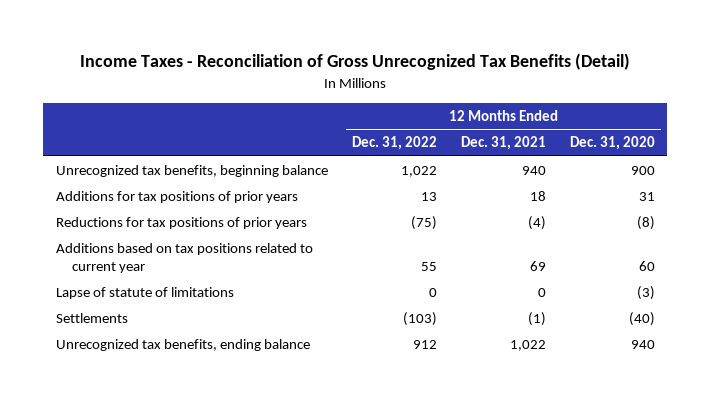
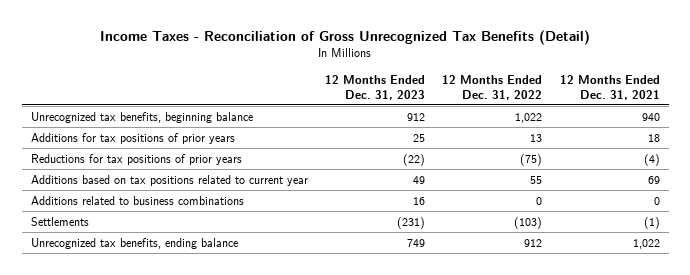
[570,136,656,151] Dec. 31, 2020 -> none
none -> [324,75,425,100] 12 Months Ended Dec. 31, 2023
[55,287,234,300] Lapse of statute of limitations -> none
none -> [30,195,244,205] Additions related to business combinations

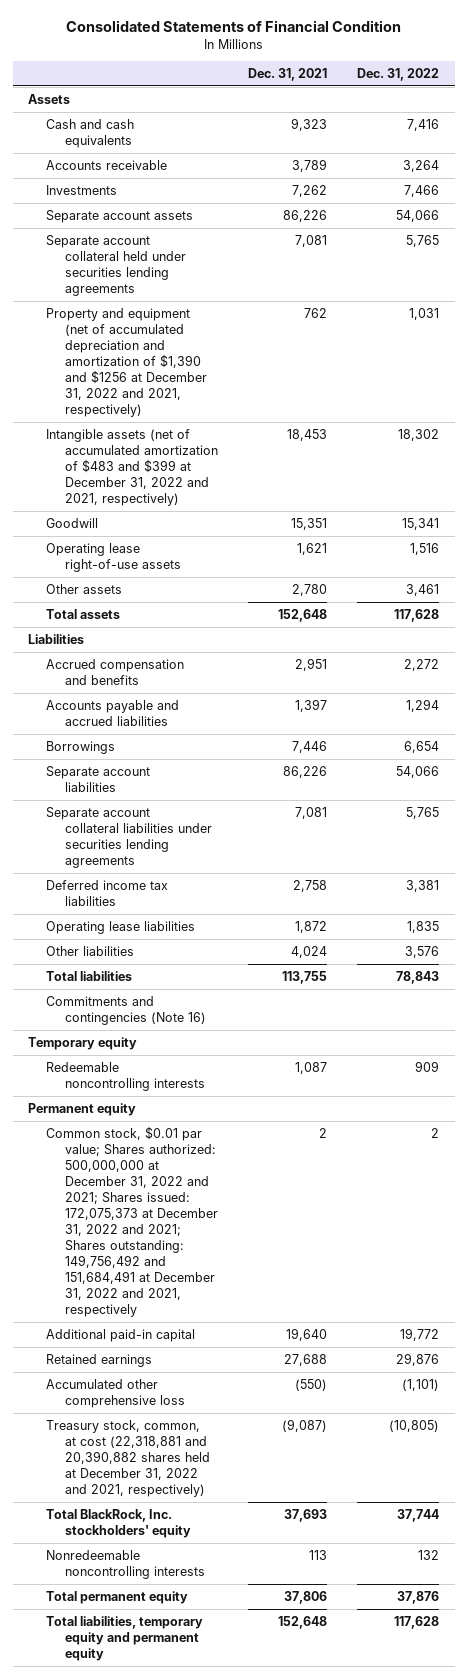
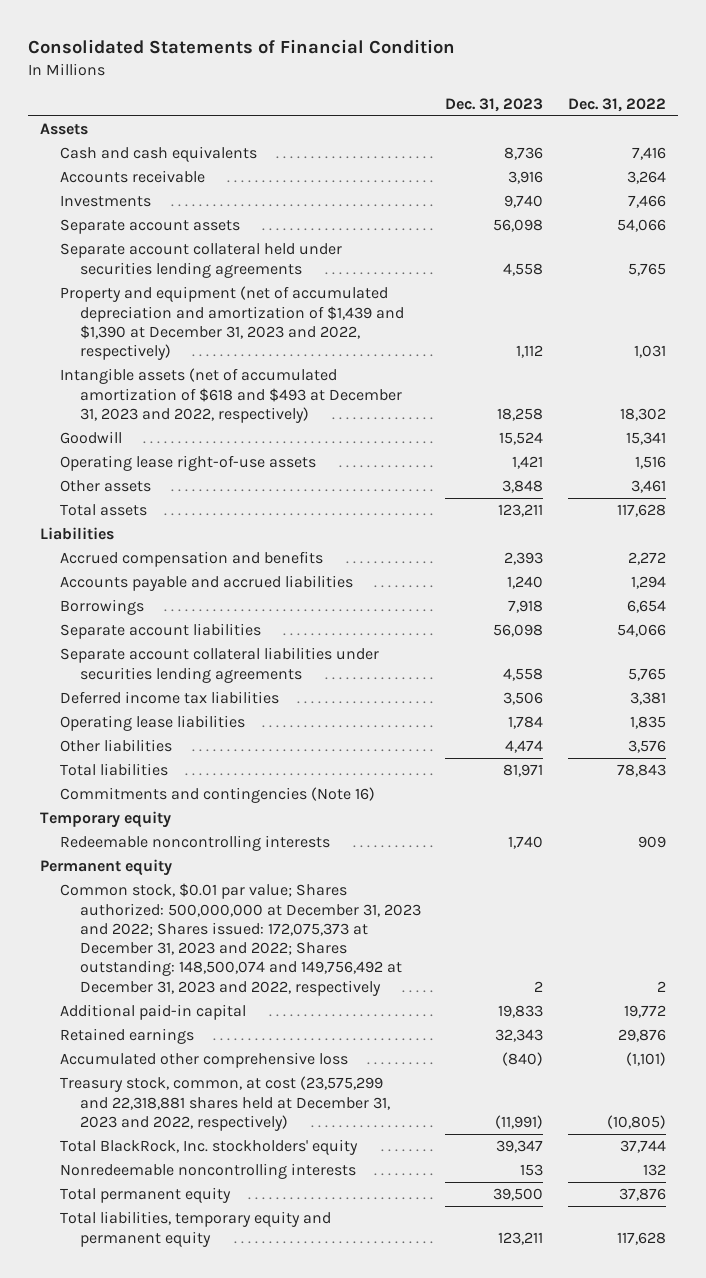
[247,68,327,82] Dec. 31, 2021 -> none
none -> [445,97,544,112] Dec. 31, 2023
[46,307,207,417] Property and equipment (net of accumulated depreciation and amortization of $1,390 and $1256 at December 31, 2022 and 2021, respectively) -> [60,286,405,361] Property and equipment (net of accumulated depreciation and amortization of $1,439 and $1,390 at December 31, 2023 and 2022, respectively)
[46,428,218,506] Intangible assets (net of accumulated amortization of $483 and $399 at December 31, 2022 and 2021, respectively) -> [60,368,403,423] Intangible assets (net of accumulated amortization of $618 and $493 at December 31, 2023 and 2022, respectively)
[46,1125,218,1317] Common stock, $0.01 par value; Shares authorized: 500,000,000 at December 31, 2022 and 2021; Shares issued: 172,075,373 at December 31, 2022 and 2021; Shares outstanding: 149,756,492 and 151,684,491 at December 31, 2022 and 2021, respectively -> [60,883,422,996] Common stock, $0.01 par value; Shares authorized: 500,000,000 at December 31, 2023 and 2022; Shares issued: 172,075,373 at December 31, 2023 and 2022; Shares outstanding: 148,500,074 and 149,756,492 at December 31, 2023 and 2022, respectively
[46,1419,210,1497] Treasury stock, common, at cost (22,318,881 and 20,390,882 shares held at December 31, 2022 and 2021, respectively) -> [60,1076,391,1131] Treasury stock, common, at cost (23,575,299 and 22,318,881 shares held at December 31, 2023 and 2022, respectively)

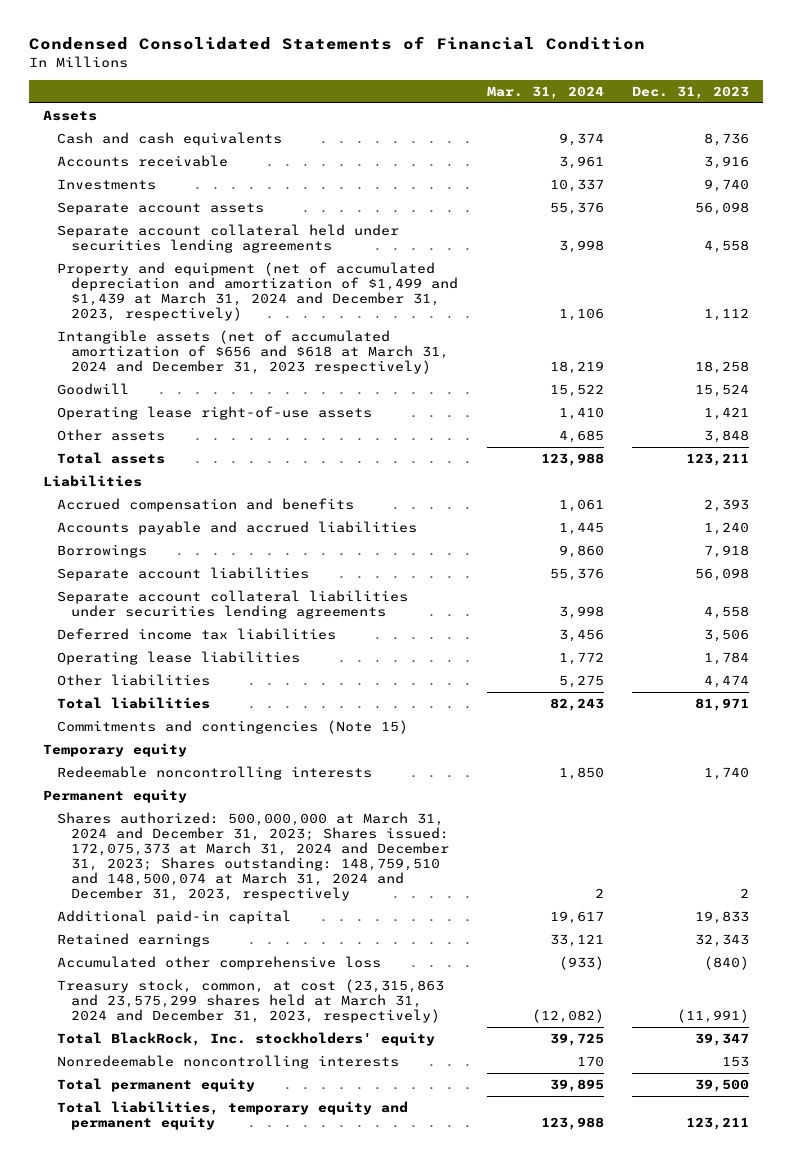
[28,39,456,55] Consolidated Statements of Financial Condition -> [29,36,646,51] Condensed Consolidated Statements of Financial Condition
[567,97,666,112] Dec. 31, 2022 -> none
none -> [486,85,604,99] Mar. 31, 2024
[60,286,405,361] Property and equipment (net of accumulated depreciation and amortization of $1,439 and $1,390 at December 31, 2023 and 2022, respectively) -> [57,261,459,321] Property and equipment (net of accumulated depreciation and amortization of $1,499 and $1,439 at March 31, 2024 and December 31, 2023, respectively)
[60,368,403,423] Intangible assets (net of accumulated amortization of $618 and $493 at December 31, 2023 and 2022, respectively) -> [57,329,450,374] Intangible assets (net of accumulated amortization of $656 and $618 at March 31, 2024 and December 31, 2023 respectively)
[60,787,376,804] Commitments and contingencies (Note 16) -> [57,719,409,734] Commitments and contingencies (Note 15)
[60,883,422,996] Common stock, $0.01 par value; Shares authorized: 500,000,000 at December 31, 2023 and 2022; Shares issued: 172,075,373 at December 31, 2023 and 2022; Shares outstanding: 148,500,074 and 149,756,492 at December 31, 2023 and 2022, respectively -> [57,811,450,901] Shares authorized: 500,000,000 at March 31, 2024 and December 31, 2023; Shares issued: 172,075,373 at March 31, 2024 and December 31, 2023; Shares outstanding: 148,759,510 and 148,500,074 at March 31, 2024 and December 31, 2023, respectively
[60,1076,391,1131] Treasury stock, common, at cost (23,575,299 and 22,318,881 shares held at December 31, 2023 and 2022, respectively) -> [57,978,445,1023] Treasury stock, common, at cost (23,315,863 and 23,575,299 shares held at March 31, 2024 and December 31, 2023, respectively)

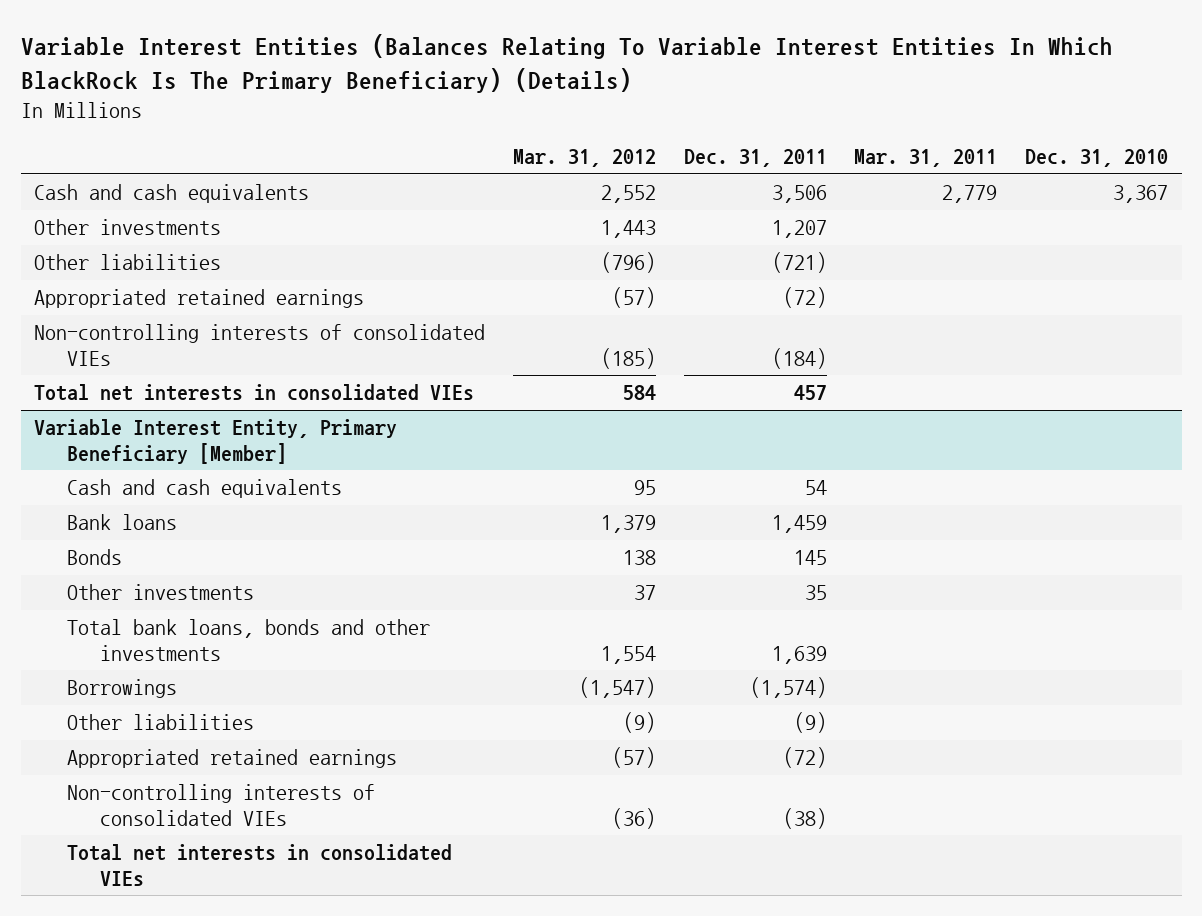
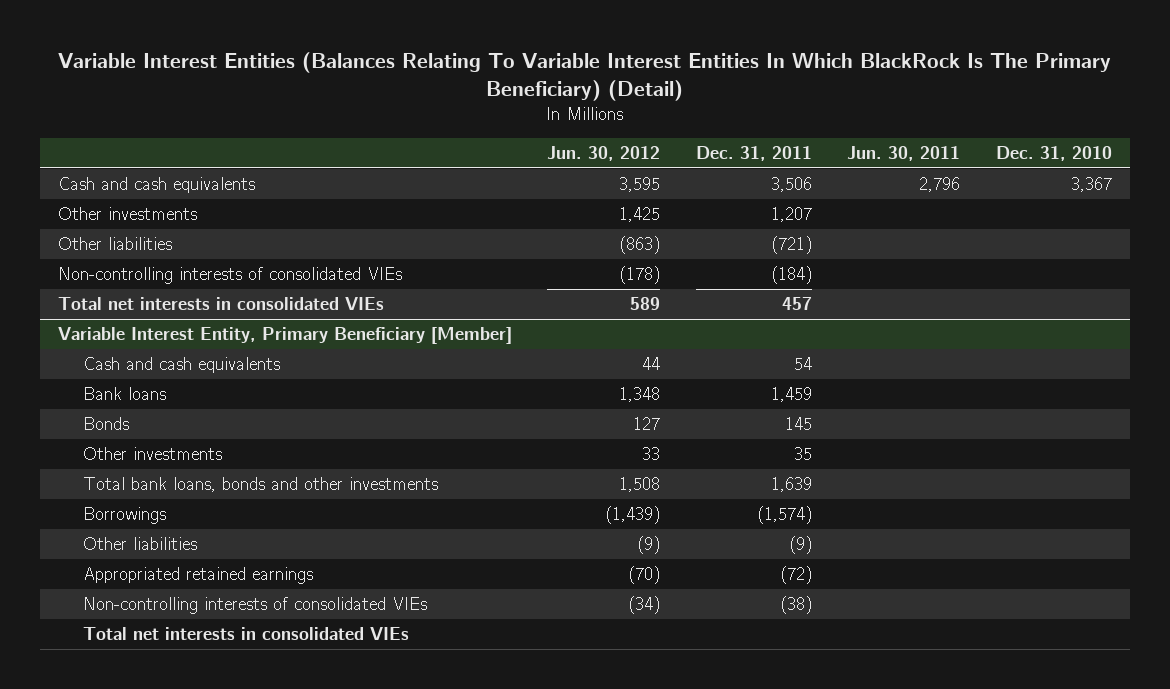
[20,34,1113,94] Variable Interest Entities (Balances Relating To Variable Interest Entities In Which BlackRock Is The Primary Beneficiary) (Details) -> [57,51,1111,101] Variable Interest Entities (Balances Relating To Variable Interest Entities In Which BlackRock Is The Primary Beneficiary) (Detail)
[513,149,657,168] Mar. 31, 2012 -> none
[854,149,998,168] Mar. 31, 2011 -> none
none -> [547,146,661,162] Jun. 30, 2012
none -> [847,146,961,162] Jun. 30, 2011
[34,289,365,309] Appropriated retained earnings -> none

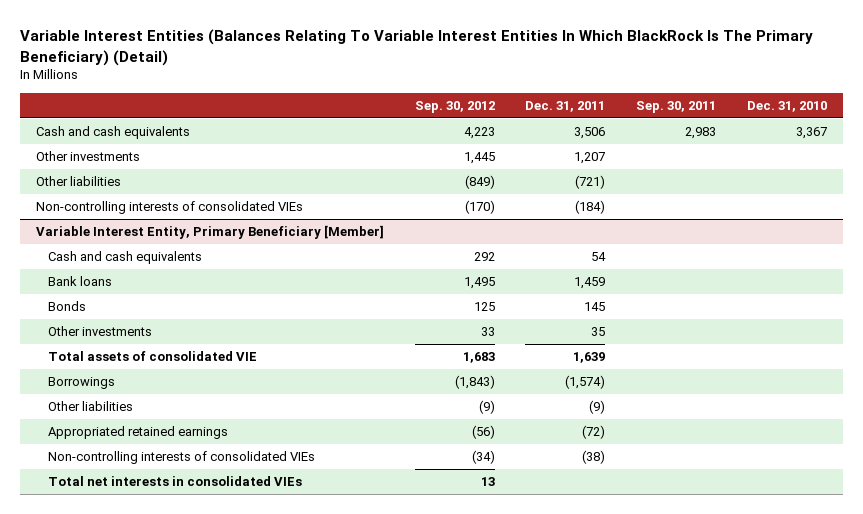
[547,146,661,162] Jun. 30, 2012 -> none
[847,146,961,162] Jun. 30, 2011 -> none
none -> [414,100,495,113] Sep. 30, 2012
none -> [636,100,717,113] Sep. 30, 2011
[57,297,384,311] Total net interests in consolidated VIEs -> none
[82,477,438,493] Total bank loans, bonds and other investments -> [48,351,258,362] Total assets of consolidated VIE

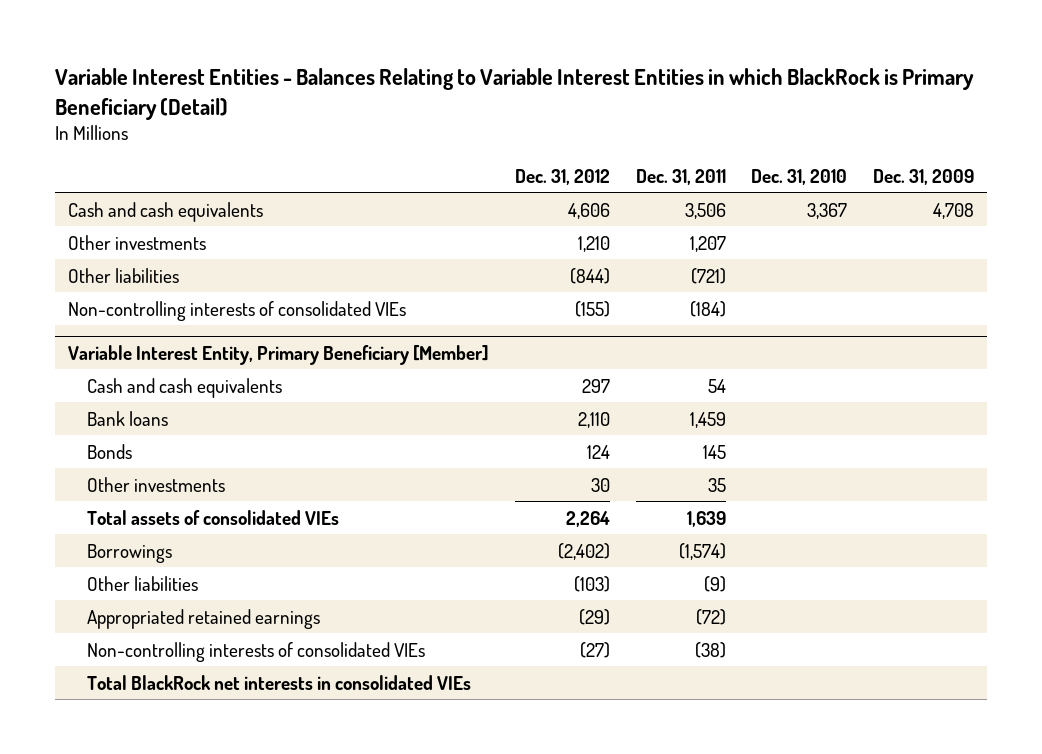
[20,28,814,66] Variable Interest Entities (Balances Relating To Variable Interest Entities In Which BlackRock Is The Primary Beneficiary) (Detail) -> [55,67,975,120] Variable Interest Entities - Balances Relating to Variable Interest Entities in which BlackRock is Primary Beneficiary (Detail)
[414,100,495,113] Sep. 30, 2012 -> none
[636,100,717,113] Sep. 30, 2011 -> none
none -> [514,168,610,185] Dec. 31, 2012
none -> [872,168,974,185] Dec. 31, 2009
[48,351,258,362] Total assets of consolidated VIE -> [86,509,339,525] Total assets of consolidated VIEs
[48,476,303,487] Total net interests in consolidated VIEs -> [86,674,471,690] Total BlackRock net interests in consolidated VIEs

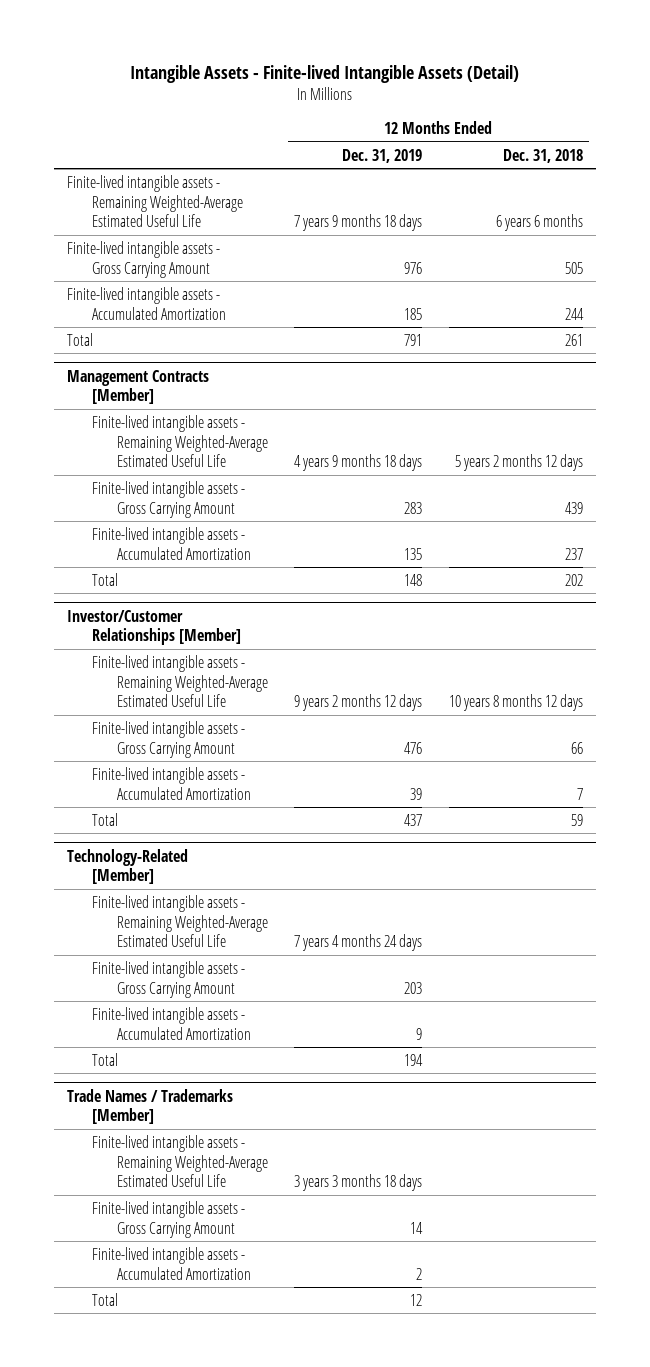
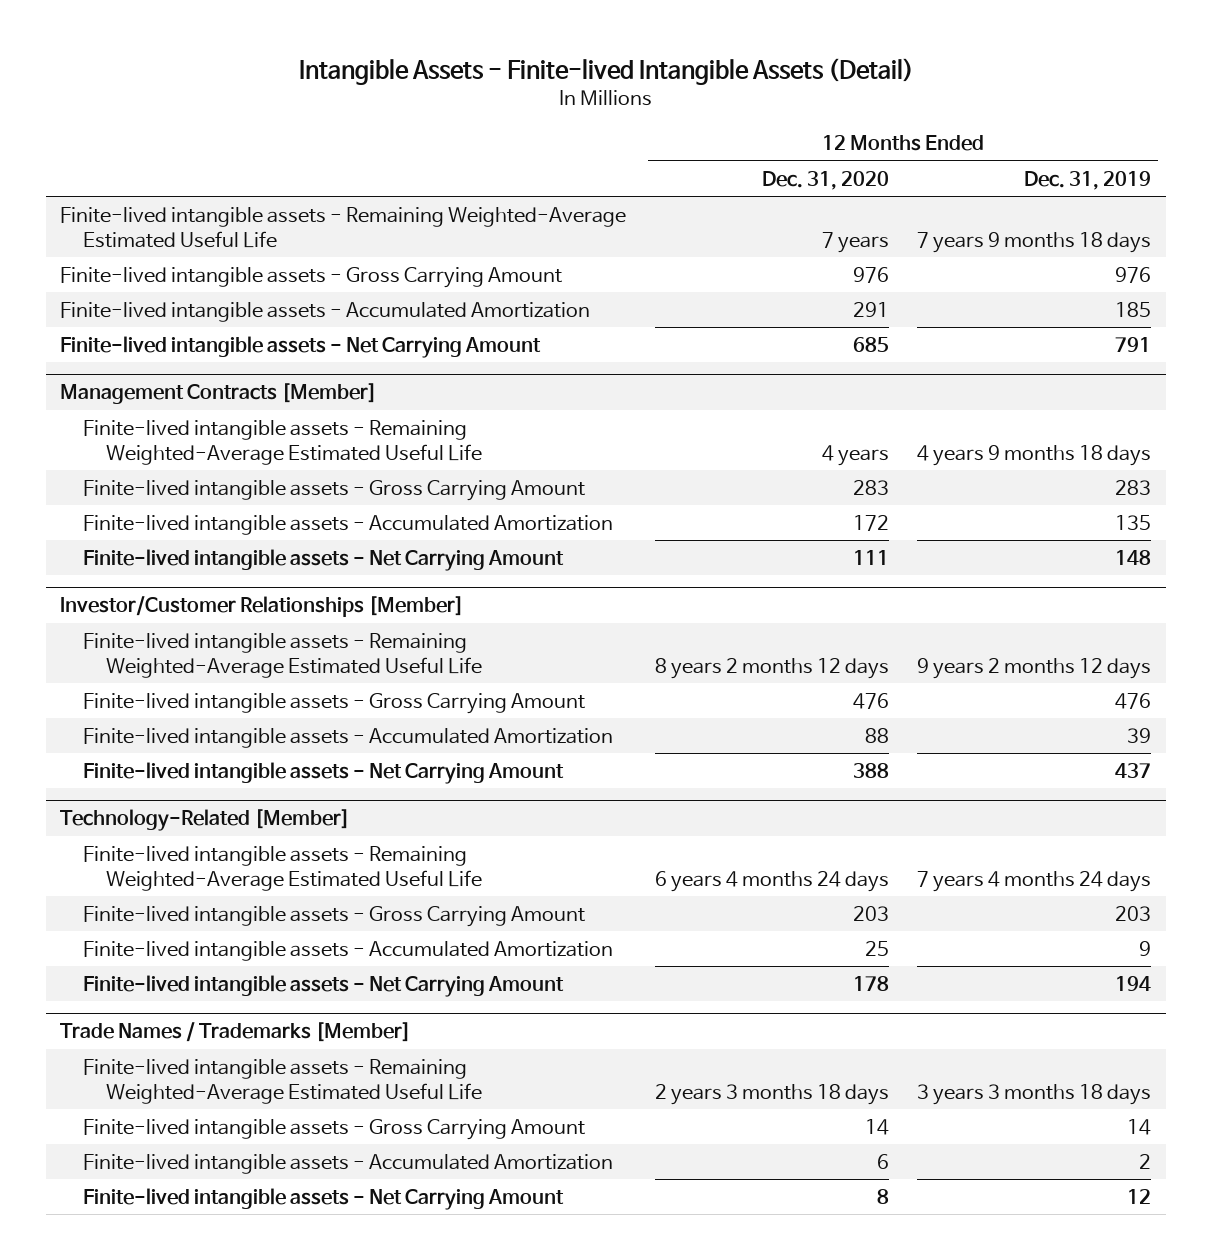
[502,148,583,163] Dec. 31, 2018 -> none
none -> [761,170,889,190] Dec. 31, 2020
[67,332,94,346] Total -> [60,336,542,359] Finite-lived intangible assets - Net Carrying Amount
[92,572,119,586] Total -> [83,549,565,572] Finite-lived intangible assets - Net Carrying Amount
[92,812,119,826] Total -> [83,762,565,785] Finite-lived intangible assets - Net Carrying Amount
[92,1052,119,1066] Total -> [83,975,565,998] Finite-lived intangible assets - Net Carrying Amount
[92,1292,119,1306] Total -> [83,1188,565,1211] Finite-lived intangible assets - Net Carrying Amount

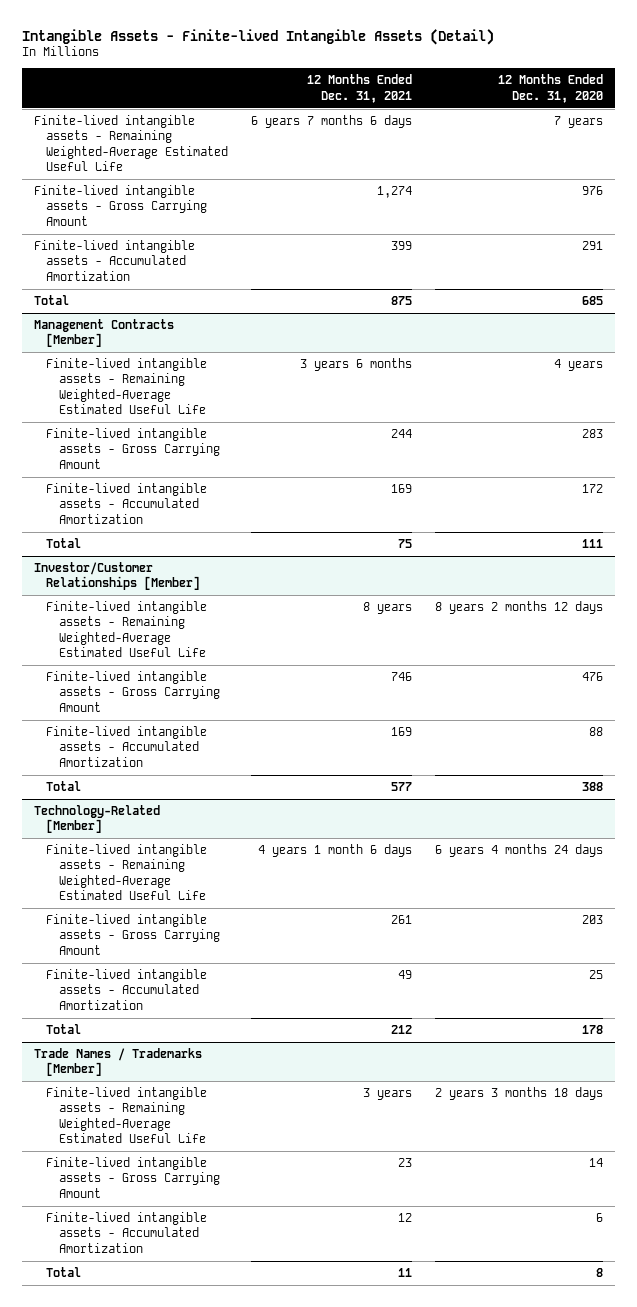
[1024,170,1152,190] Dec. 31, 2019 -> none
none -> [307,74,413,103] 12 Months Ended Dec. 31, 2021
[60,336,542,359] Finite-lived intangible assets - Net Carrying Amount -> [33,295,69,306] Total
[83,549,565,572] Finite-lived intangible assets - Net Carrying Amount -> [46,538,82,549] Total
[83,762,565,785] Finite-lived intangible assets - Net Carrying Amount -> [46,781,82,792] Total
[83,975,565,998] Finite-lived intangible assets - Net Carrying Amount -> [46,1024,82,1035] Total
[83,1188,565,1211] Finite-lived intangible assets - Net Carrying Amount -> [46,1267,82,1278] Total

